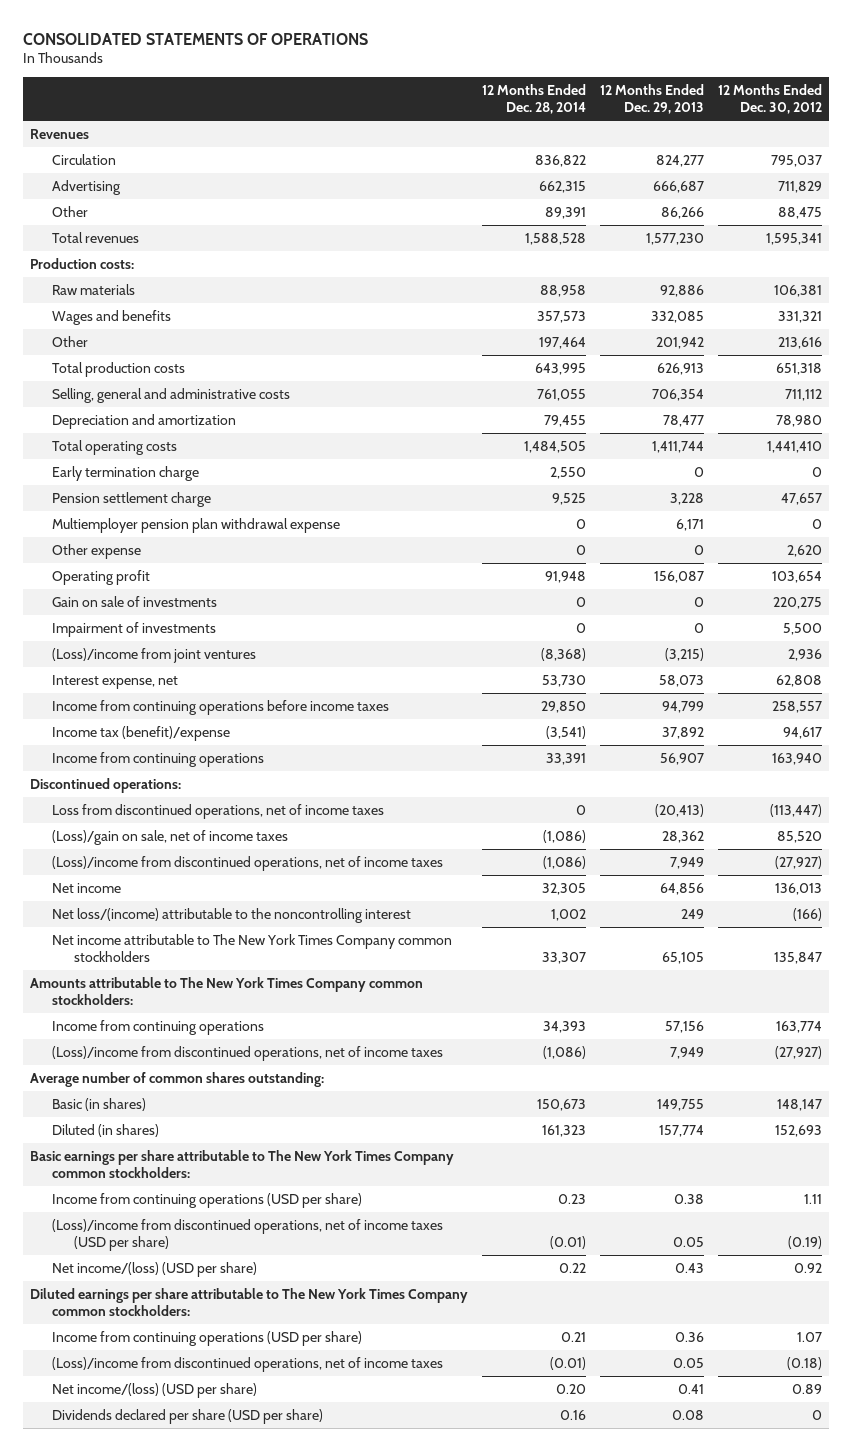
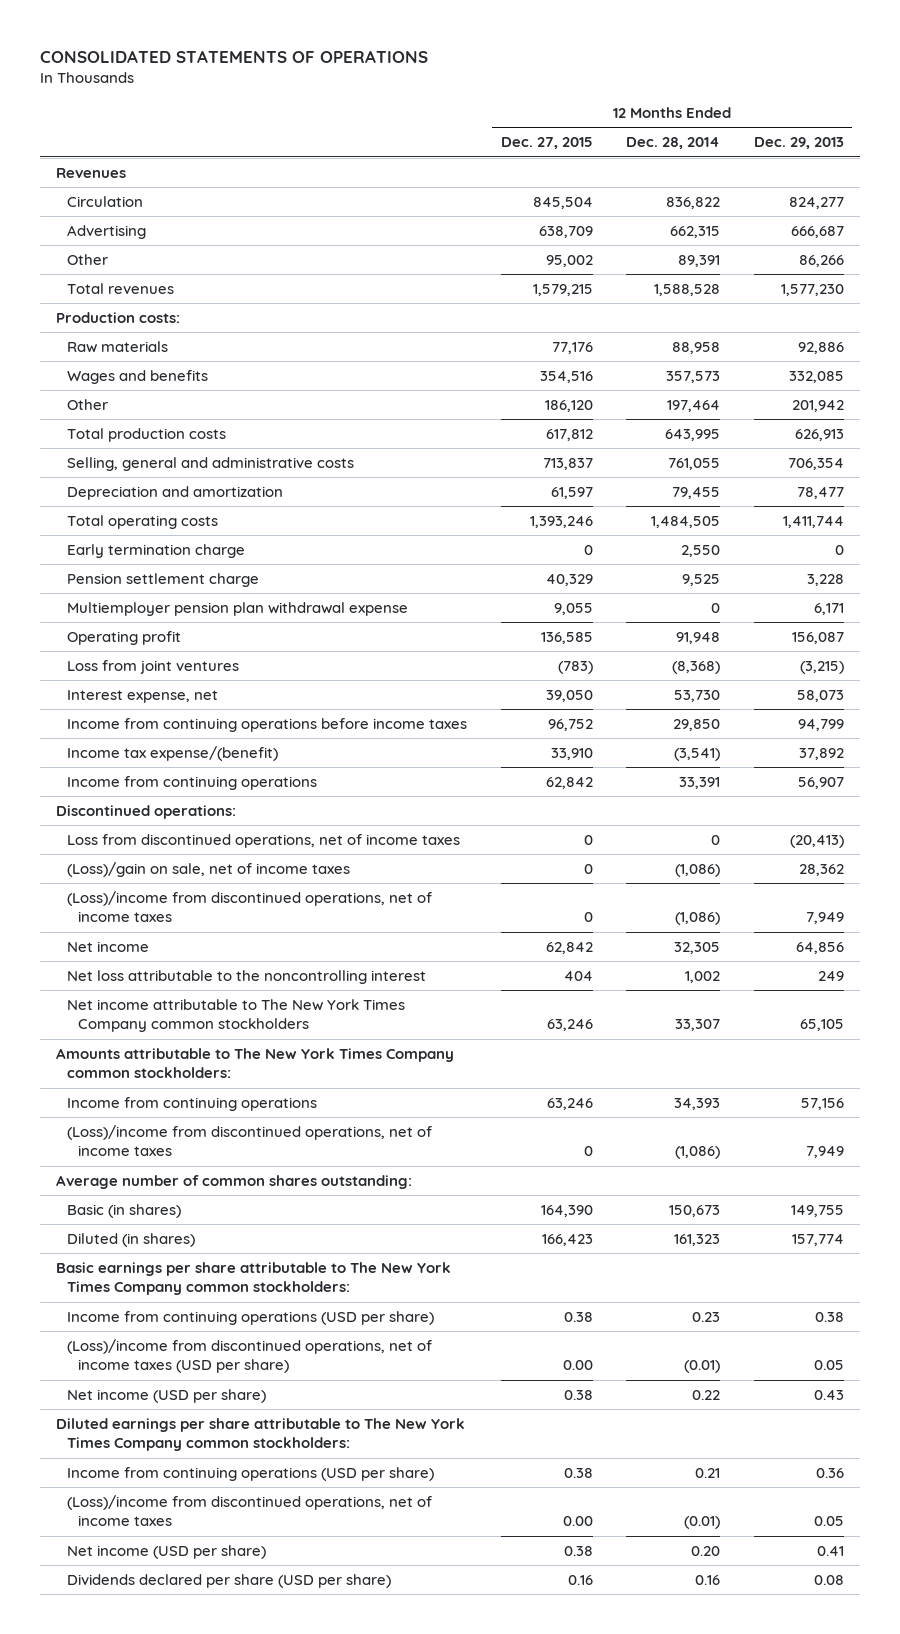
[718,83,823,115] 12 Months Ended Dec. 30, 2012 -> none
none -> [500,137,593,150] Dec. 27, 2015
[52,543,142,559] Other expense -> none
[52,595,218,607] Gain on sale of investments -> none
[52,621,217,637] Impairment of investments -> none
[52,647,257,663] (Loss)/income from joint ventures -> [67,659,240,674] Loss from joint ventures
[52,725,231,741] Income tax (benefit)/expense -> [67,745,279,761] Income tax expense/(benefit)
[52,907,412,923] Net loss/(income) attributable to the noncontrolling interest -> [67,969,427,984] Net loss attributable to the noncontrolling interest
[52,1261,258,1277] Net income/(loss) (USD per share) -> [67,1388,267,1403] Net income (USD per share)
[52,1382,258,1398] Net income/(loss) (USD per share) -> [67,1544,267,1559] Net income (USD per share)

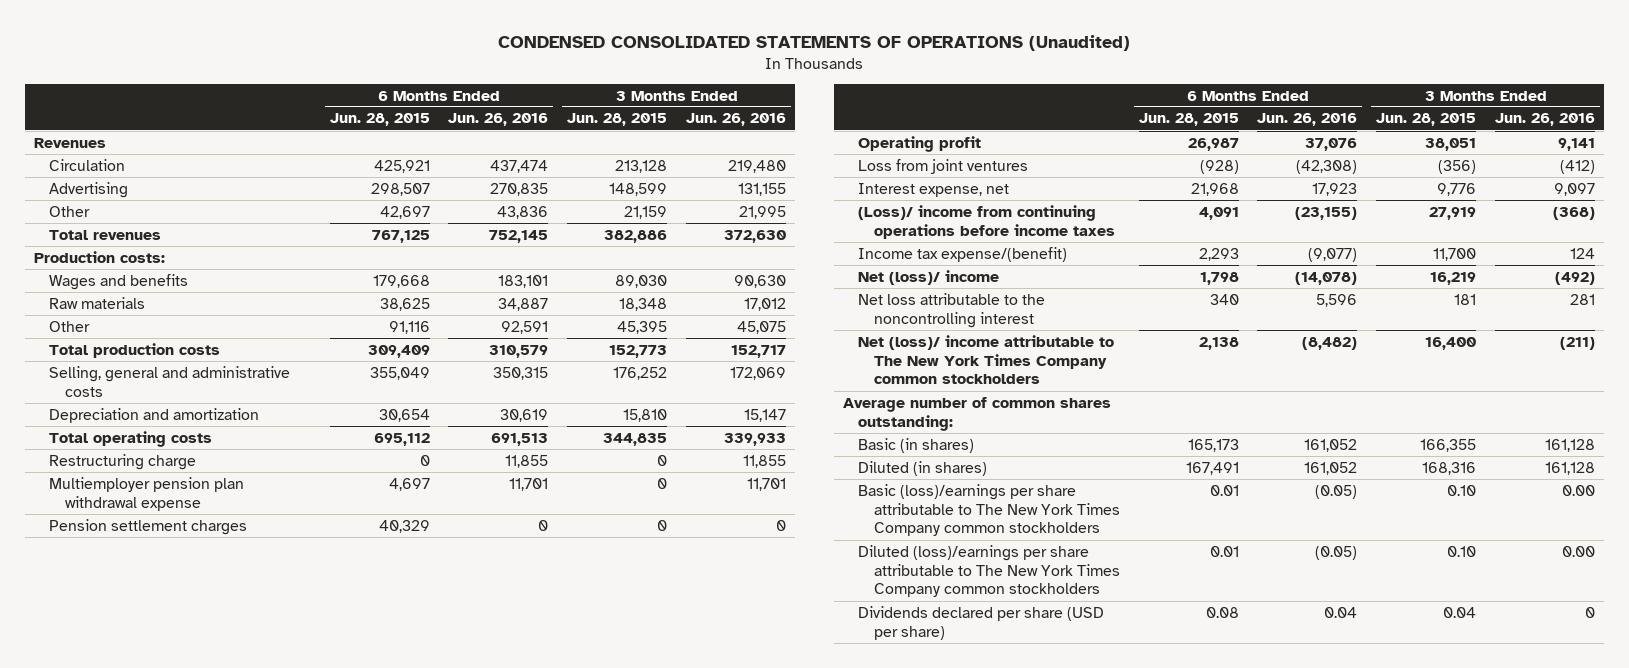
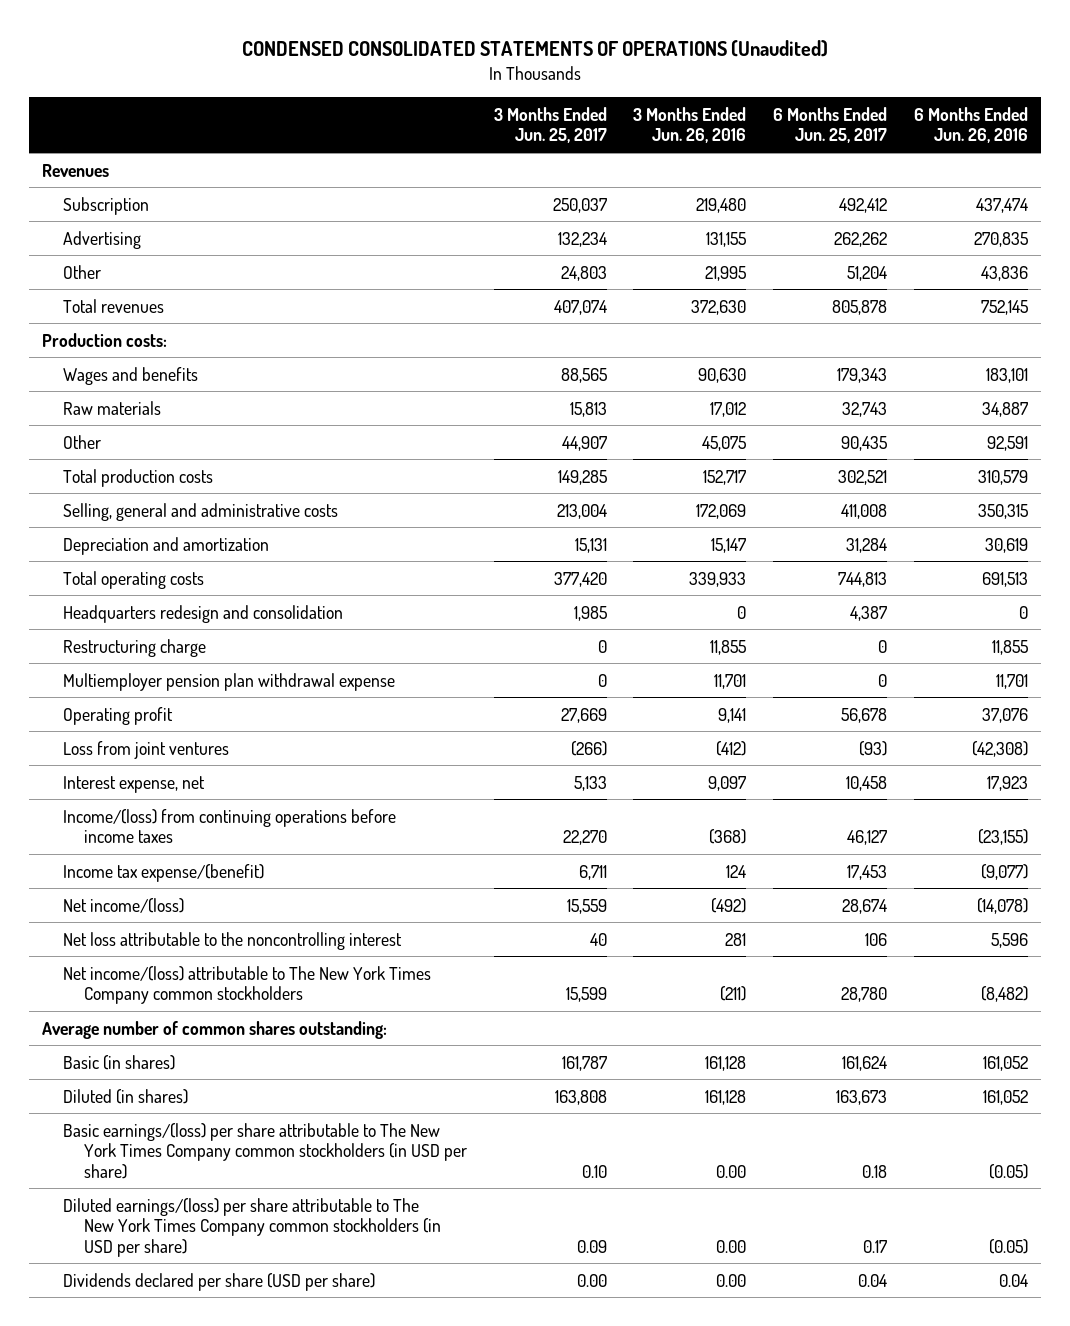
[329,113,430,127] Jun. 28, 2015 -> none
[567,113,668,127] Jun. 28, 2015 -> none
none -> [493,106,607,144] 3 Months Ended Jun. 25, 2017
none -> [772,106,887,144] 6 Months Ended Jun. 25, 2017
[49,158,126,171] Circulation -> [63,196,150,215] Subscription
none -> [63,604,344,623] Headquarters redesign and consolidation
[49,518,248,535] Pension settlement charges -> none
[858,204,1115,239] (Loss)/ income from continuing operations before income taxes -> [63,808,397,844] Income/(loss) from continuing operations before income taxes
[858,269,1000,285] Net (loss)/ income -> [63,897,185,913] Net income/(loss)
[858,334,1115,385] Net (loss)/ income attributable to The New York Times Company common stockholders -> [63,965,432,1005] Net income/(loss) attributable to The New York Times Company common stockholders
[858,483,1120,537] Basic (loss)/earnings per share attributable to The New York Times Company common stockholders -> [63,1122,467,1179] Basic earnings/(loss) per share attributable to The New York Times Company common stockholders (in USD per share)
[858,544,1120,598] Diluted (loss)/earnings per share attributable to The New York Times Company common stockholders -> [63,1197,441,1257] Diluted earnings/(loss) per share attributable to The New York Times Company common stockholders (in USD per share)
[1584,606,1595,618] 0 -> [716,1273,747,1287] 0.00

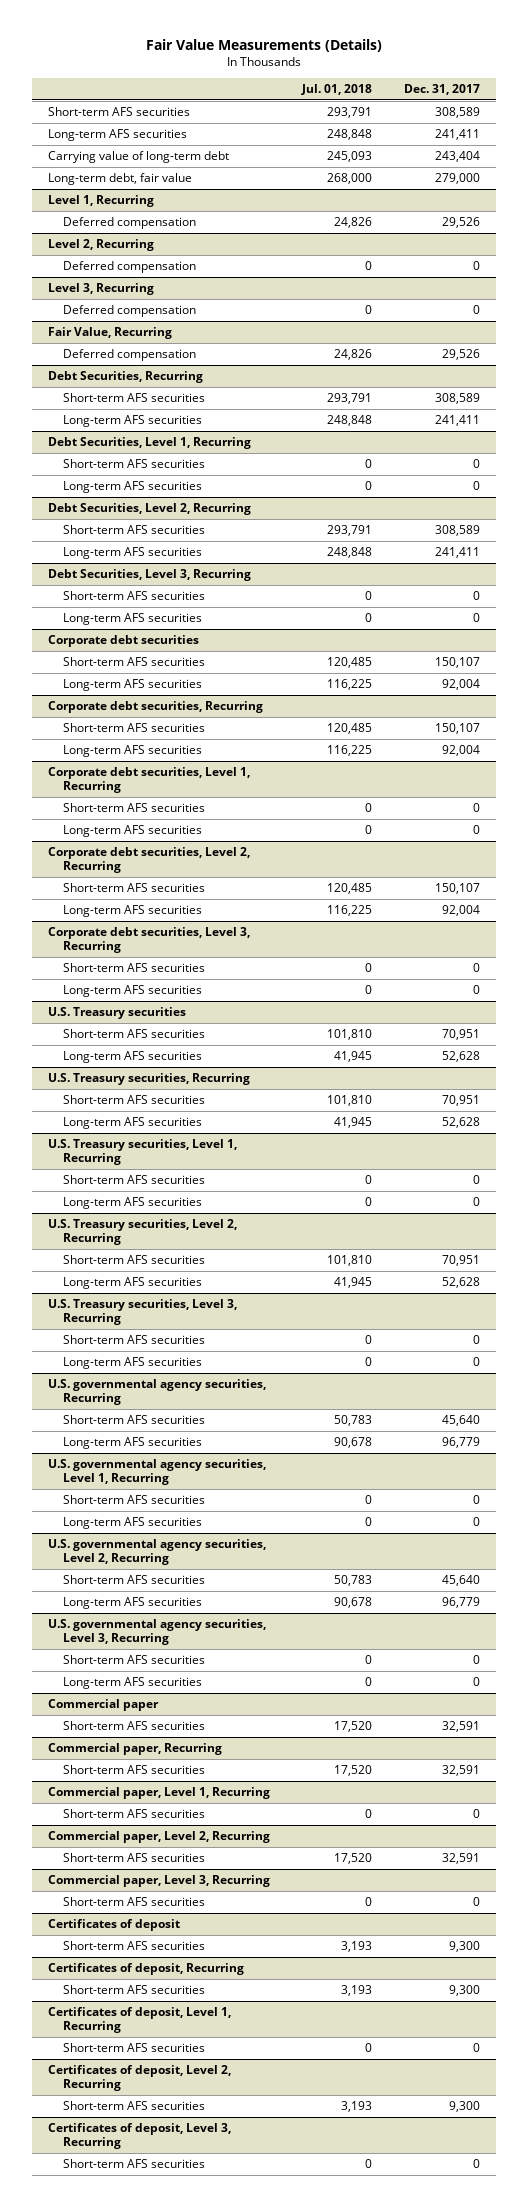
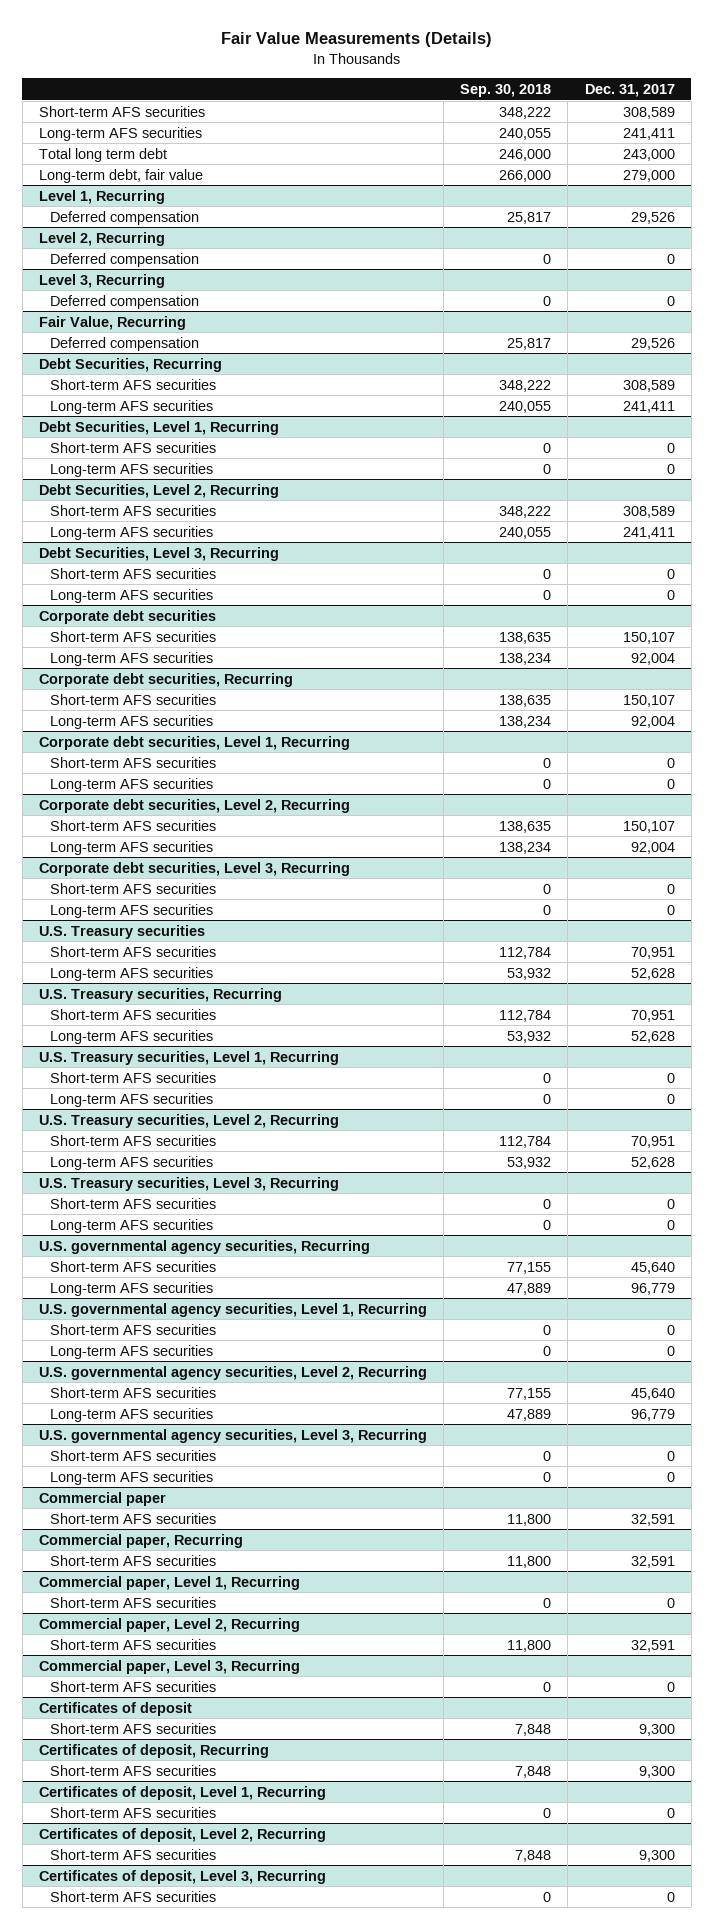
[300,83,372,95] Jul. 01, 2018 -> none
none -> [460,83,552,97] Sep. 30, 2018
[47,151,229,164] Carrying value of long-term debt -> [38,147,167,162] Total long term debt
[434,151,480,163] 243,404 -> [622,148,675,161] 243,000

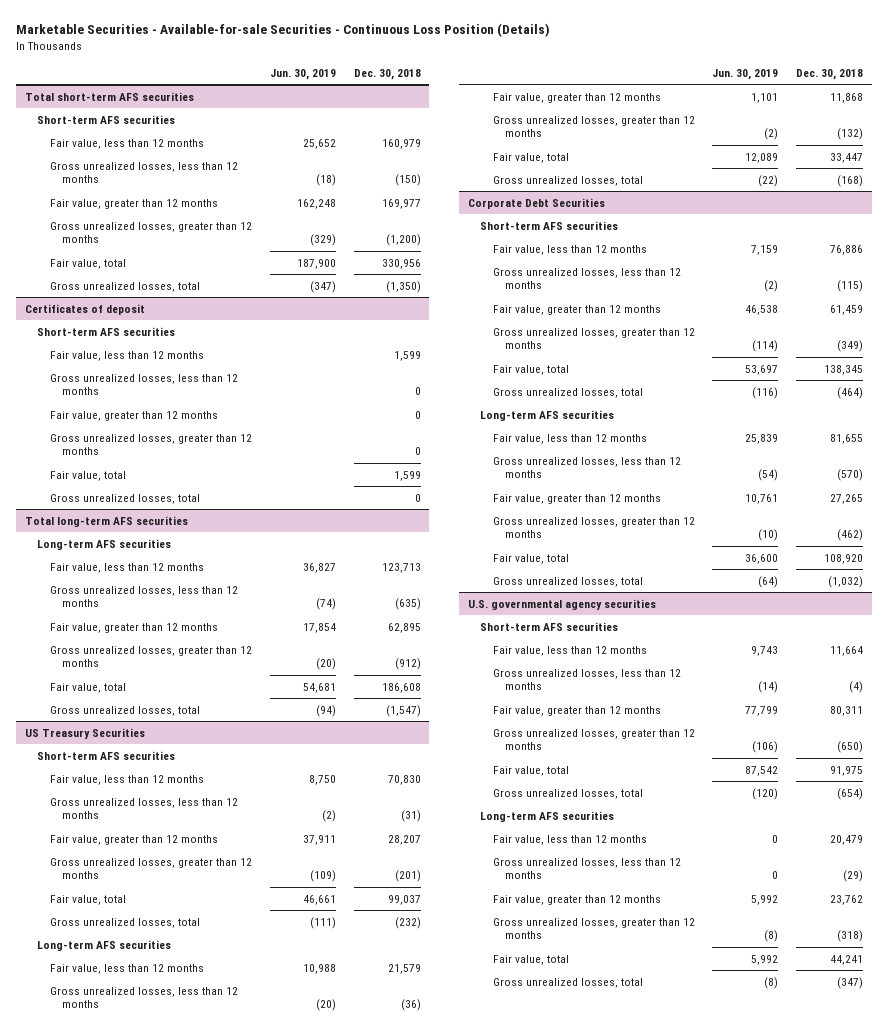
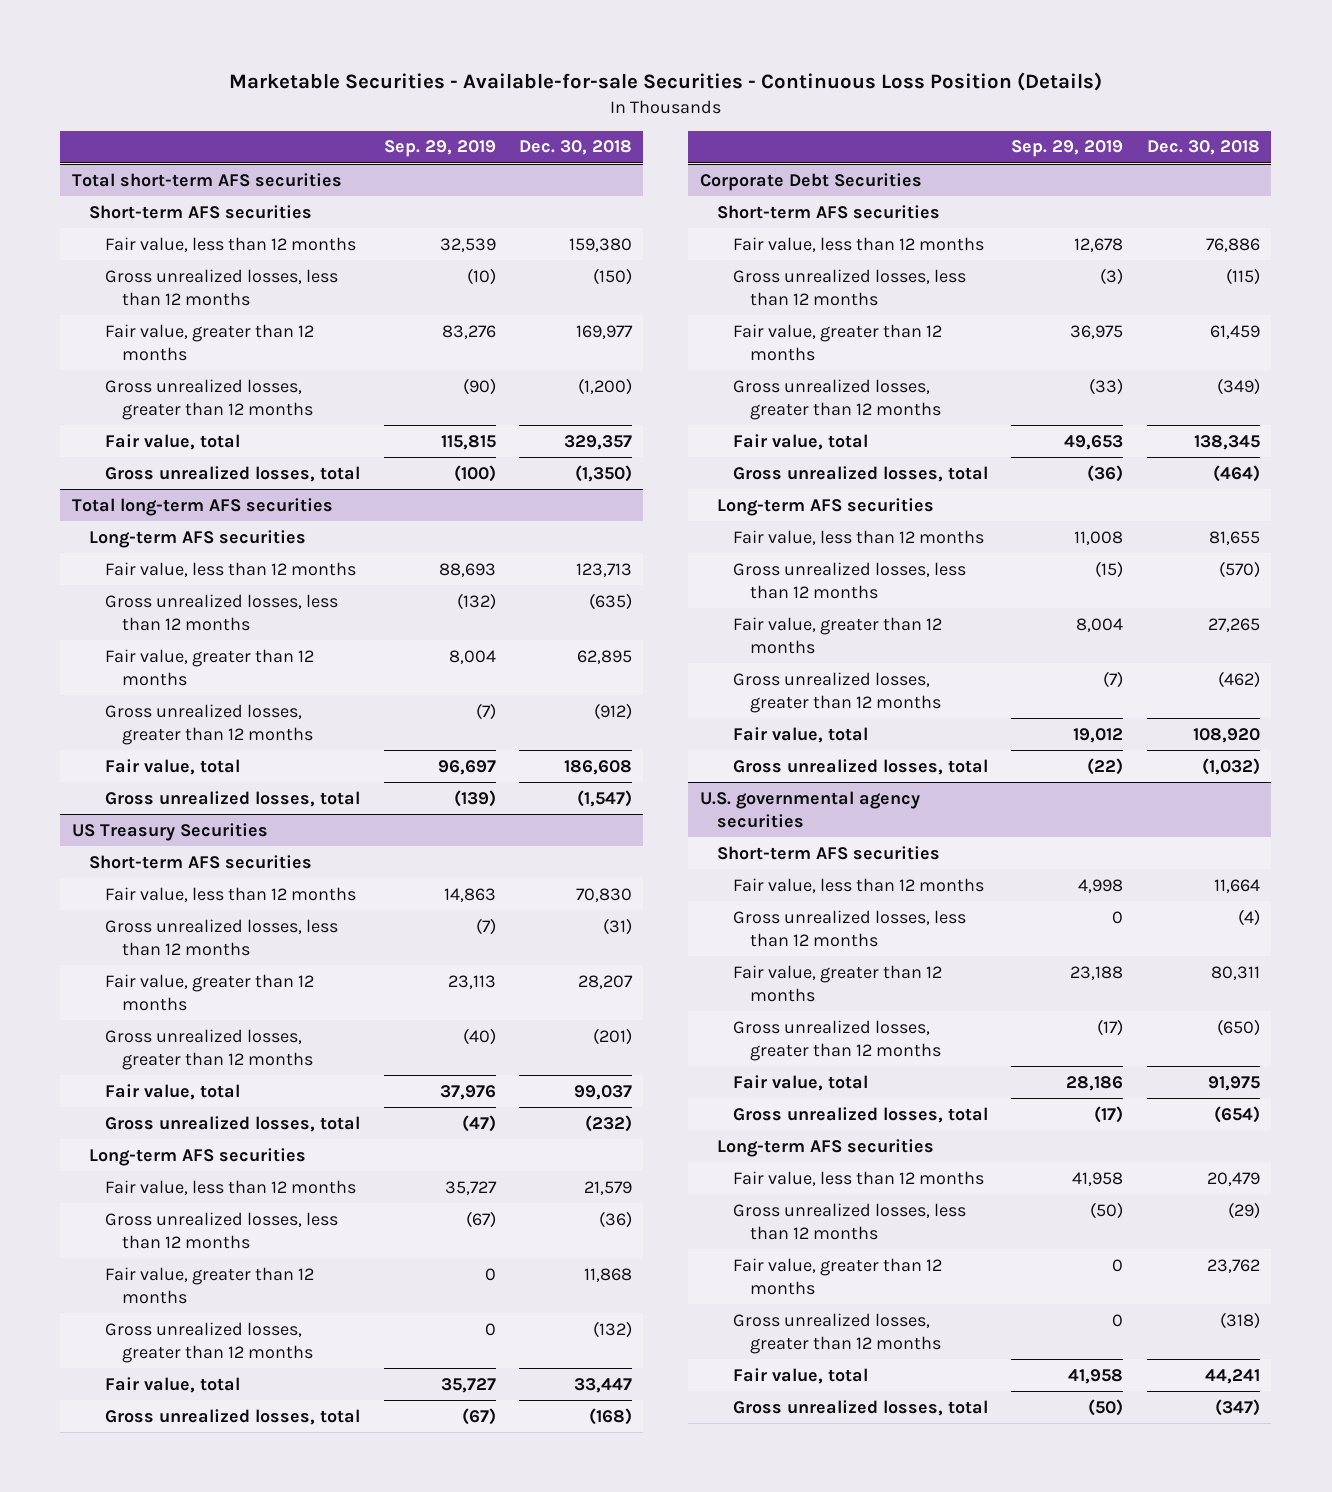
[269,68,336,80] Jun. 30, 2019 -> none
none -> [383,140,496,158] Sep. 29, 2019
[381,138,421,149] 160,979 -> [568,237,632,252] 159,380
[381,258,421,269] 330,956 -> [563,434,632,450] 329,357
[24,303,145,315] Certificates of deposit -> none
[37,326,176,336] Short-term AFS securities -> none
[49,350,204,361] Fair value, less than 12 months -> none
[49,373,238,396] Gross unrealized losses, less than 12 months -> none
[49,410,218,421] Fair value, greater than 12 months -> none
[49,433,252,456] Gross unrealized losses, greater than 12 months -> none
[49,470,126,481] Fair value, total -> none
[49,493,200,504] Gross unrealized losses, total -> none

